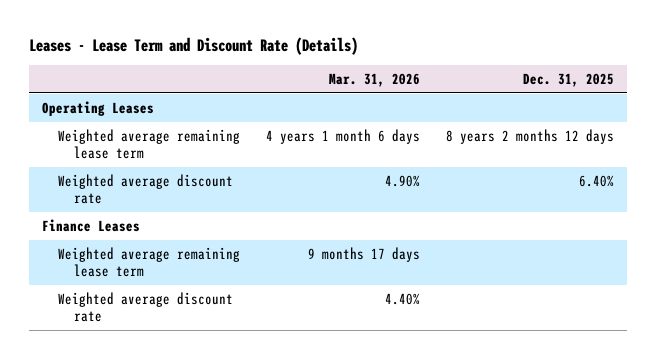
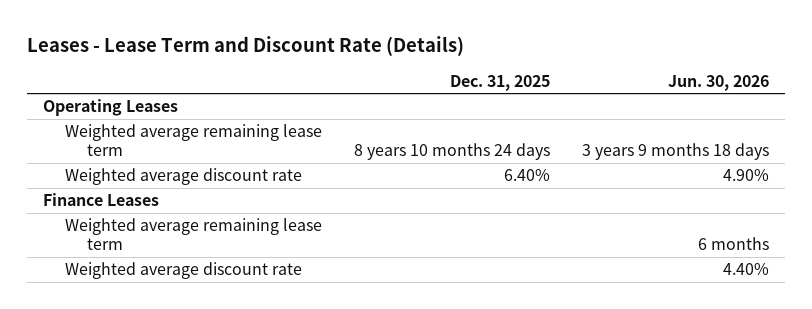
[328,73,420,88] Mar. 31, 2026 -> none
none -> [668,74,770,91] Jun. 30, 2026
[445,128,614,144] 8 years 2 months 12 days -> [354,142,551,160] 8 years 10 months 24 days

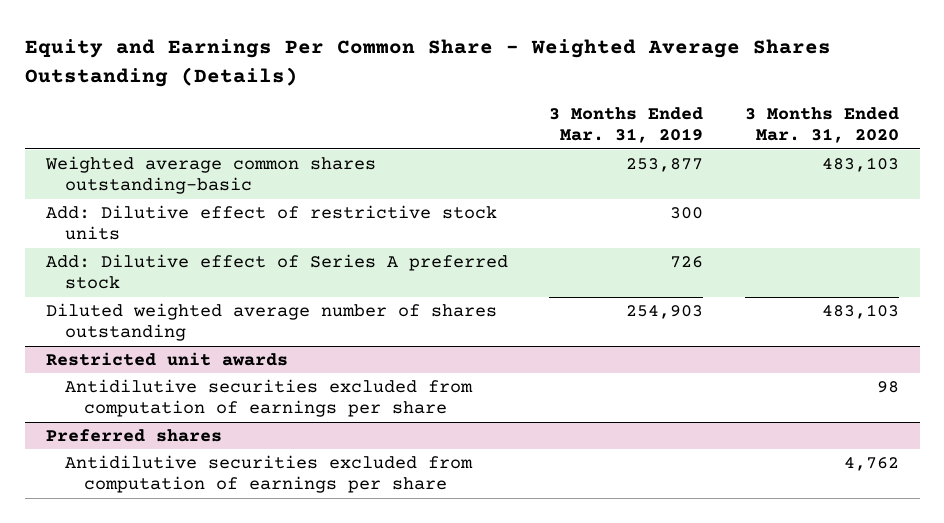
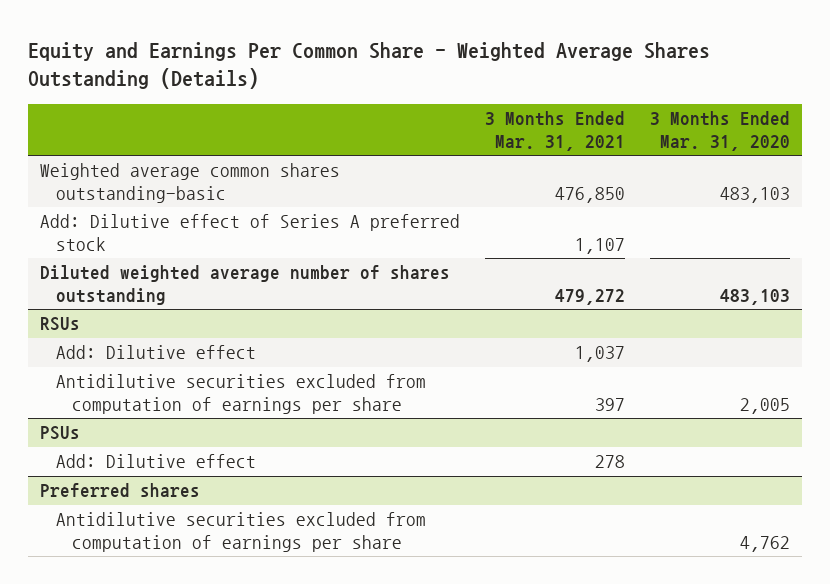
[549,106,704,144] 3 Months Ended Mar. 31, 2019 -> none
none -> [484,111,625,151] 3 Months Ended Mar. 31, 2021
[45,204,497,241] Add: Dilutive effect of restrictive stock units -> none
[45,351,288,366] Restricted unit awards -> [40,317,81,332] RSUs
none -> [56,345,257,360] Add: Dilutive effect
[876,380,899,393] 98 -> [739,397,790,414] 2,005
none -> [40,426,81,441] PSUs
none -> [56,454,257,469] Add: Dilutive effect

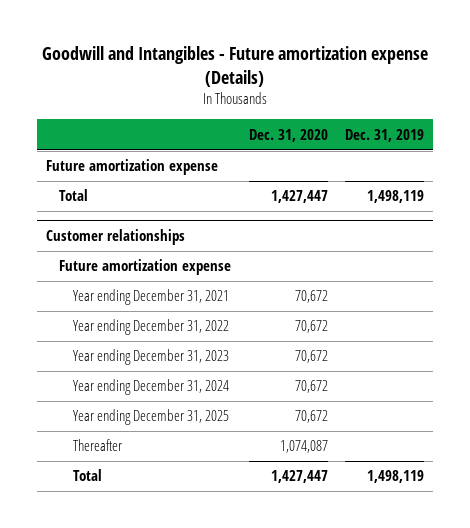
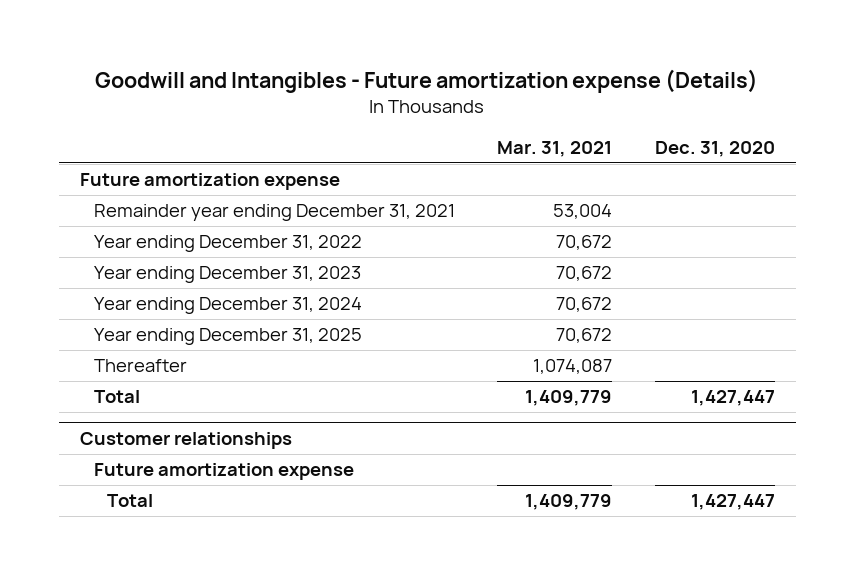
[345,128,425,142] Dec. 31, 2019 -> none
none -> [497,140,613,157] Mar. 31, 2021
none -> [93,204,455,222] Remainder year ending December 31, 2021
none -> [93,235,362,253] Year ending December 31, 2022
none -> [93,266,361,284] Year ending December 31, 2023
none -> [93,297,362,315] Year ending December 31, 2024
none -> [93,328,362,346] Year ending December 31, 2025
none -> [93,359,187,373] Thereafter
[73,289,230,306] Year ending December 31, 2021 -> none
[73,319,230,336] Year ending December 31, 2022 -> none
[73,349,230,366] Year ending December 31, 2023 -> none
[73,379,230,396] Year ending December 31, 2024 -> none
[73,409,230,426] Year ending December 31, 2025 -> none
[73,439,123,452] Thereafter -> none

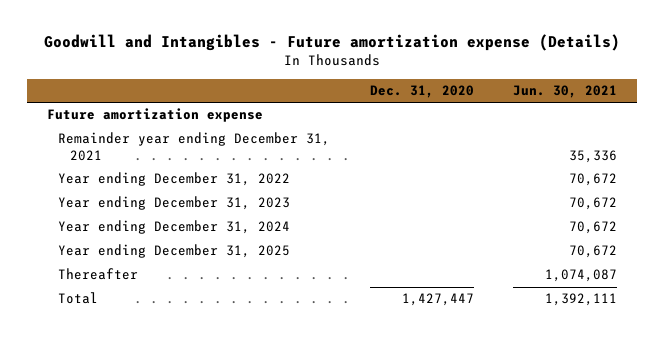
[497,140,613,157] Mar. 31, 2021 -> none
none -> [513,85,618,99] Jun. 30, 2021
[79,432,292,450] Customer relationships -> none
[93,463,354,481] Future amortization expense -> none
[107,494,154,508] Total -> none

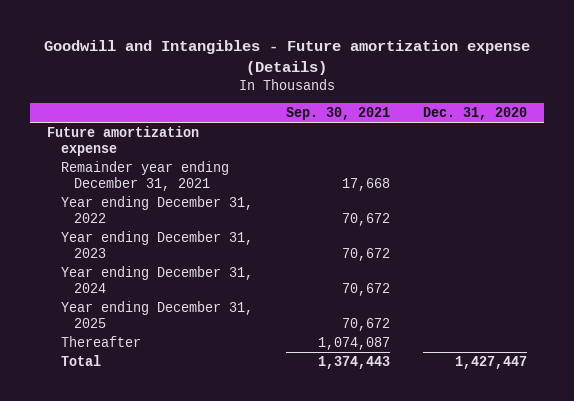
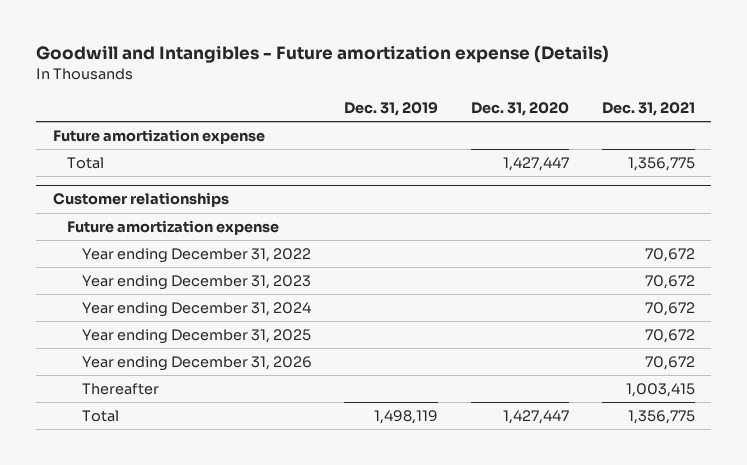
[285,106,390,120] Sep. 30, 2021 -> none
none -> [344,101,439,116] Dec. 31, 2019
none -> [601,101,695,116] Dec. 31, 2021
[60,160,229,191] Remainder year ending December 31, 2021 -> none
[60,195,253,223] Year ending December 31, 2022 -> none
[60,230,253,258] Year ending December 31, 2023 -> none
[60,265,253,293] Year ending December 31, 2024 -> none
[60,300,253,328] Year ending December 31, 2025 -> none
[60,335,141,347] Thereafter -> none
none -> [52,192,229,208] Customer relationships
none -> [67,220,280,236] Future amortization expense
none -> [81,248,311,264] Year ending December 31, 2022
none -> [81,275,311,291] Year ending December 31, 2023
none -> [81,302,311,318] Year ending December 31, 2024
none -> [81,329,311,345] Year ending December 31, 2025
none -> [81,356,312,372] Year ending December 31, 2026
none -> [81,383,159,396] Thereafter
none -> [81,410,119,423] Total

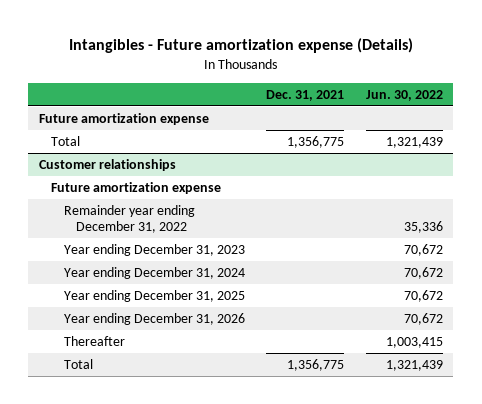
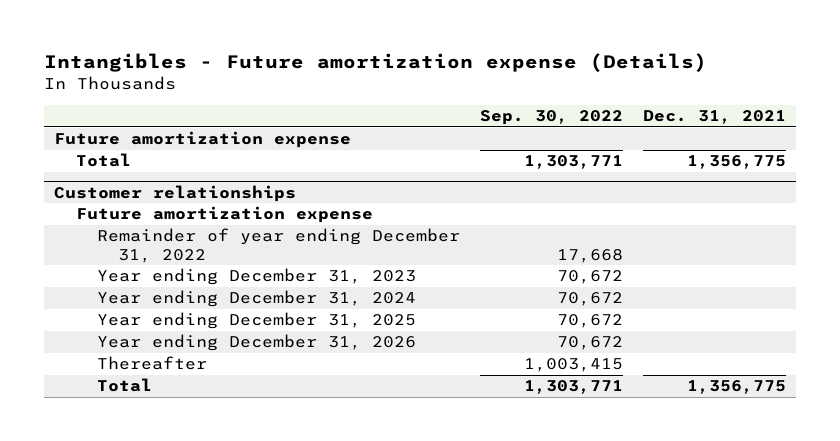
[365,89,443,101] Jun. 30, 2022 -> none
none -> [479,110,623,126] Sep. 30, 2022
[63,204,195,234] Remainder year ending December 31, 2022 -> [96,228,460,263] Remainder of year ending December 31, 2022

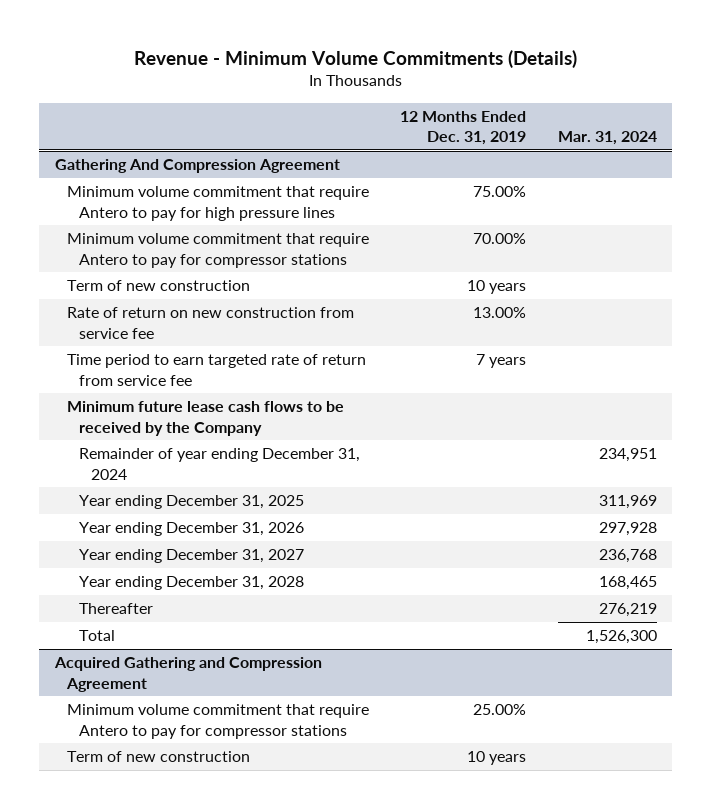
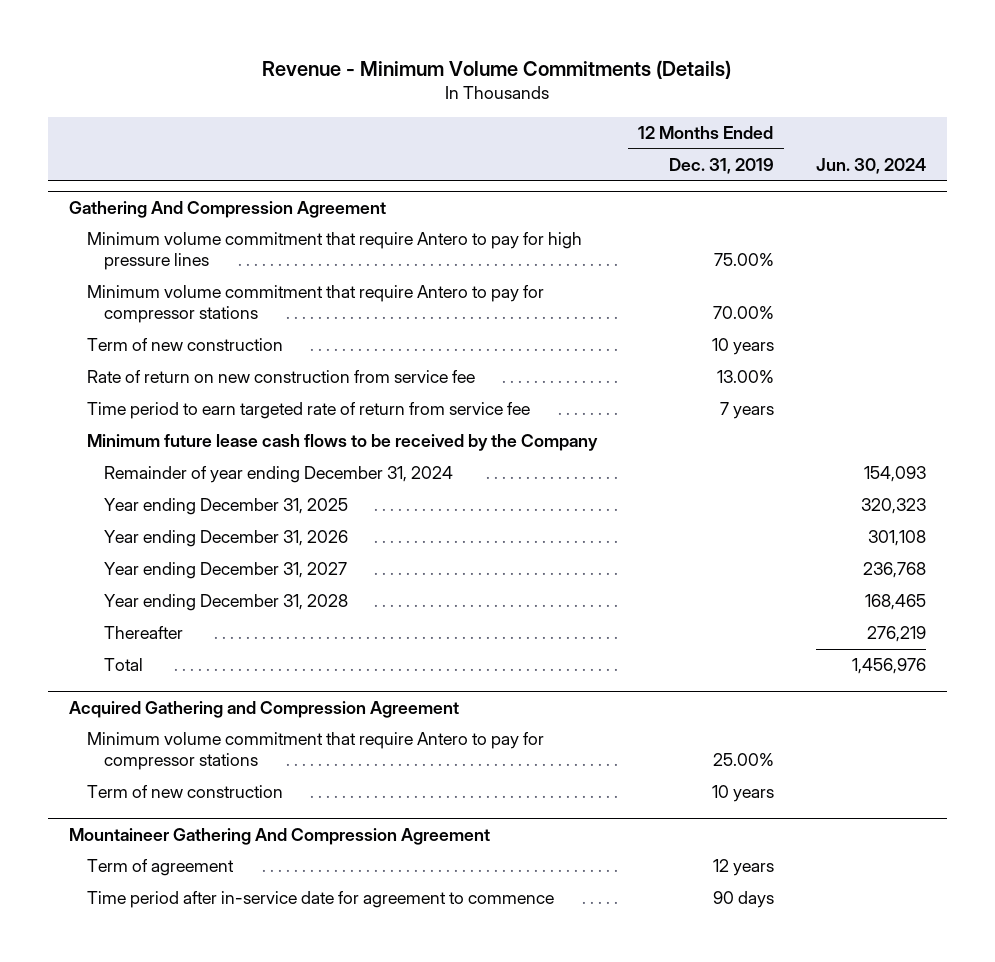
[557,131,657,146] Mar. 31, 2024 -> none
none -> [815,157,926,174] Jun. 30, 2024
none -> [69,827,491,845] Mountaineer Gathering And Compression Agreement
none -> [86,859,234,877] Term of agreement
none -> [86,891,554,909] Time period after in-service date for agreement to commence

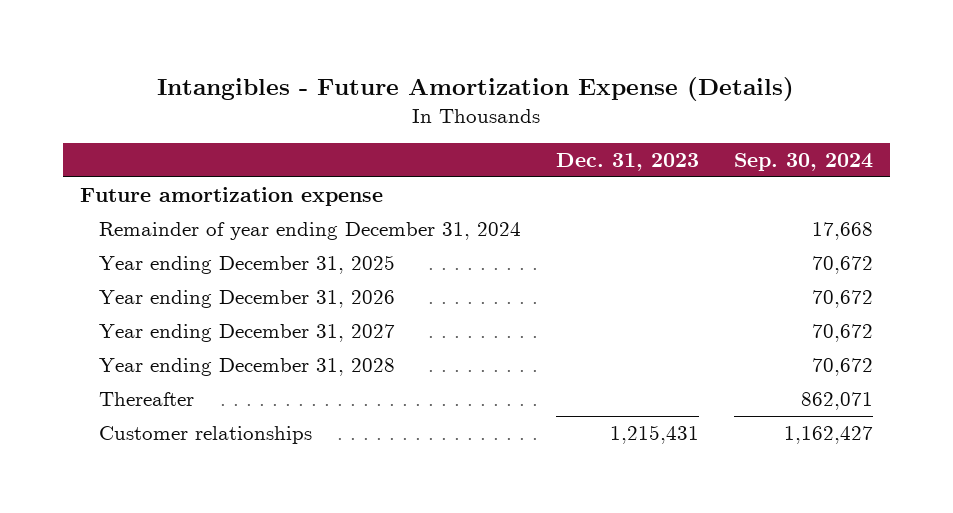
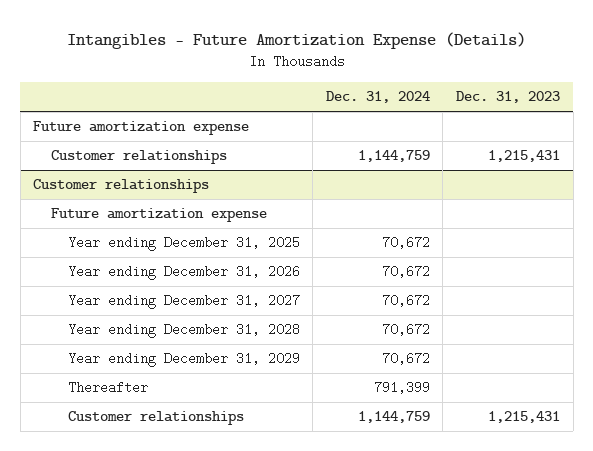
[733,153,873,172] Sep. 30, 2024 -> none
none -> [325,91,430,104] Dec. 31, 2024
[99,221,522,240] Remainder of year ending December 31, 2024 -> none
[99,254,396,274] Year ending December 31, 2025 -> none
[99,289,396,308] Year ending December 31, 2026 -> none
[99,323,396,342] Year ending December 31, 2027 -> none
[99,357,396,376] Year ending December 31, 2028 -> none
[99,391,195,406] Thereafter -> none
none -> [33,179,210,194] Customer relationships
none -> [50,208,267,223] Future amortization expense
none -> [67,236,300,252] Year ending December 31, 2025
none -> [67,265,300,281] Year ending December 31, 2026
none -> [67,294,300,310] Year ending December 31, 2027
none -> [67,323,300,339] Year ending December 31, 2028
none -> [67,352,300,368] Year ending December 31, 2029
none -> [67,381,148,395] Thereafter
none -> [67,411,244,426] Customer relationships

